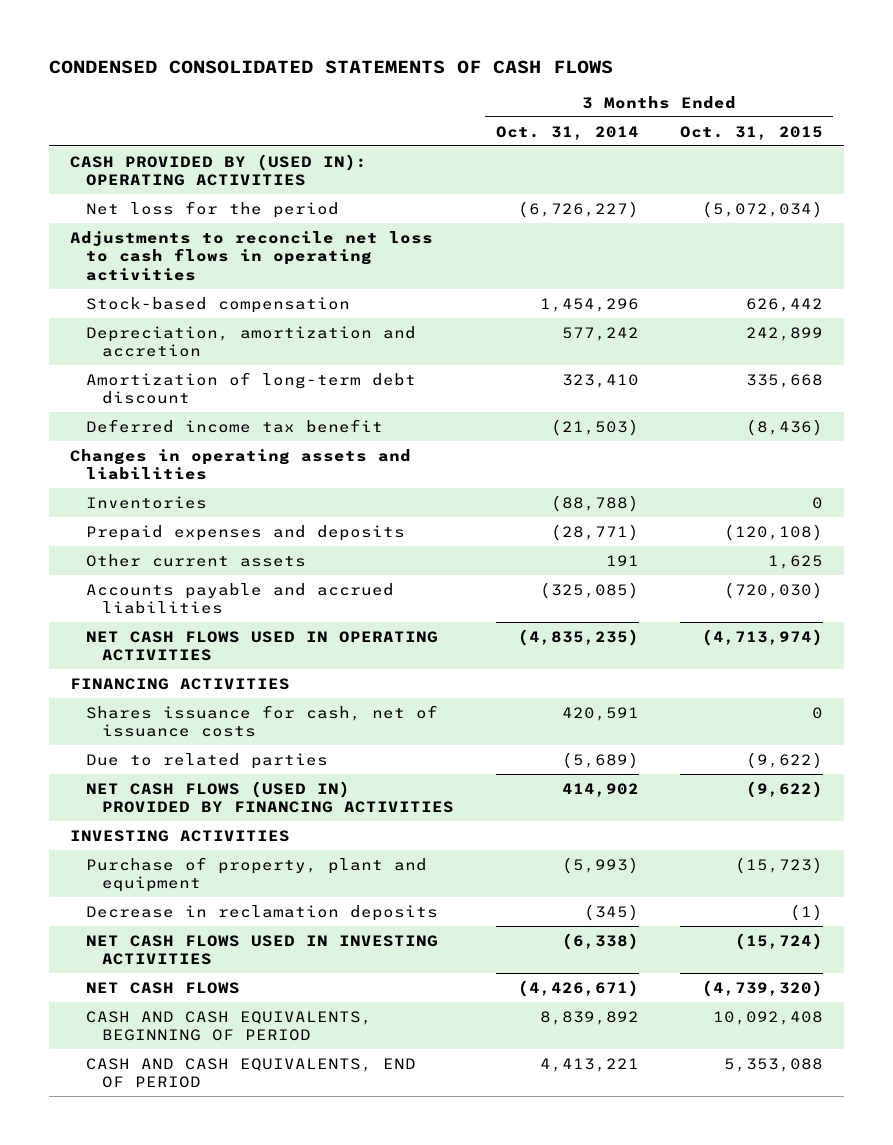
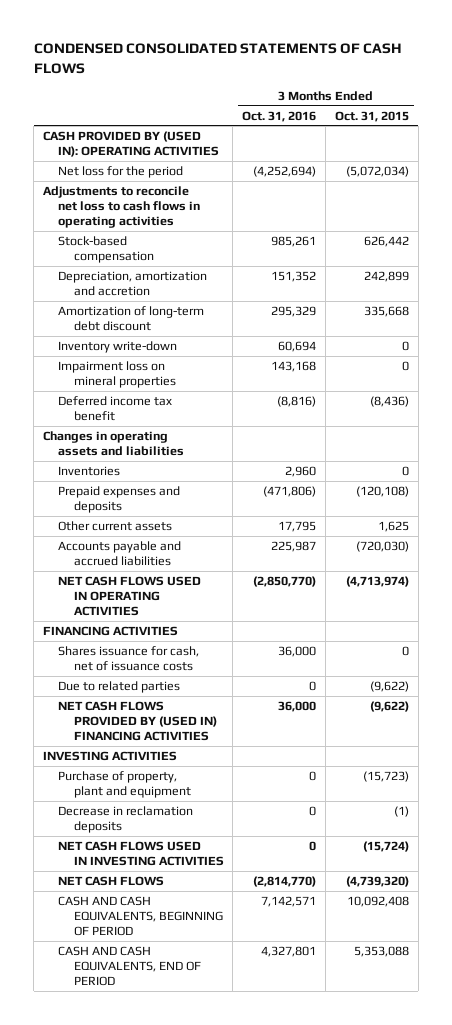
[495,125,639,140] Oct. 31, 2014 -> none
none -> [242,110,317,122] Oct. 31, 2016
none -> [58,341,178,354] Inventory write-down
none -> [58,361,176,389] Impairment loss on mineral properties
[86,780,455,814] NET CASH FLOWS (USED IN) PROVIDED BY FINANCING ACTIVITIES -> [58,701,217,742] NET CASH FLOWS PROVIDED BY (USED IN) FINANCING ACTIVITIES

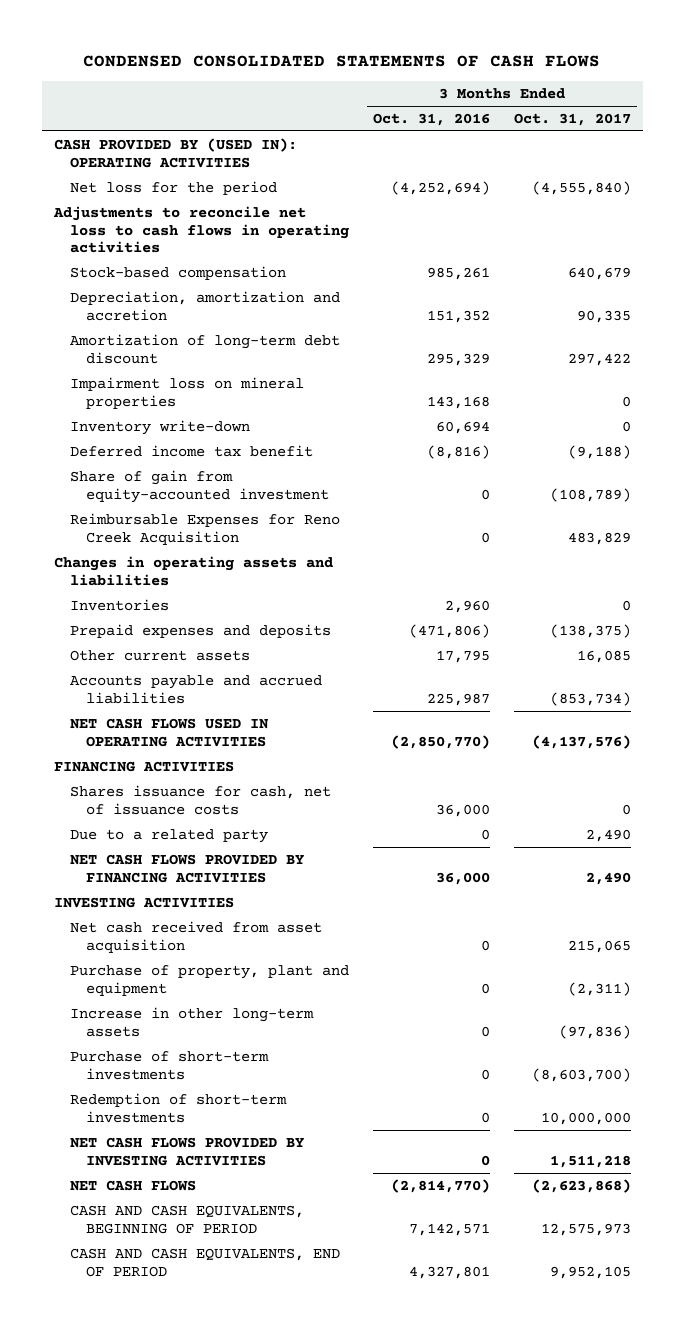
[334,110,409,122] Oct. 31, 2015 -> none
none -> [513,112,631,126] Oct. 31, 2017
[58,341,178,354] Inventory write-down -> [70,419,251,435] Inventory write-down
none -> [70,469,330,503] Share of gain from equity-accounted investment
none -> [70,512,341,545] Reimbursable Expenses for Reno Creek Acquisition
[58,681,181,694] Due to related parties -> [70,828,269,843] Due to a related party
[58,701,217,742] NET CASH FLOWS PROVIDED BY (USED IN) FINANCING ACTIVITIES -> [70,853,305,883] NET CASH FLOWS PROVIDED BY FINANCING ACTIVITIES
none -> [70,920,323,953] Net cash received from asset acquisition
[58,806,194,834] Decrease in reclamation deposits -> none
none -> [70,1006,315,1037] Increase in other long-term assets
none -> [70,1050,270,1080] Purchase of short-term investments
none -> [70,1092,288,1123] Redemption of short-term investments
[58,841,224,867] NET CASH FLOWS USED IN INVESTING ACTIVITIES -> [70,1136,305,1166] NET CASH FLOWS PROVIDED BY INVESTING ACTIVITIES

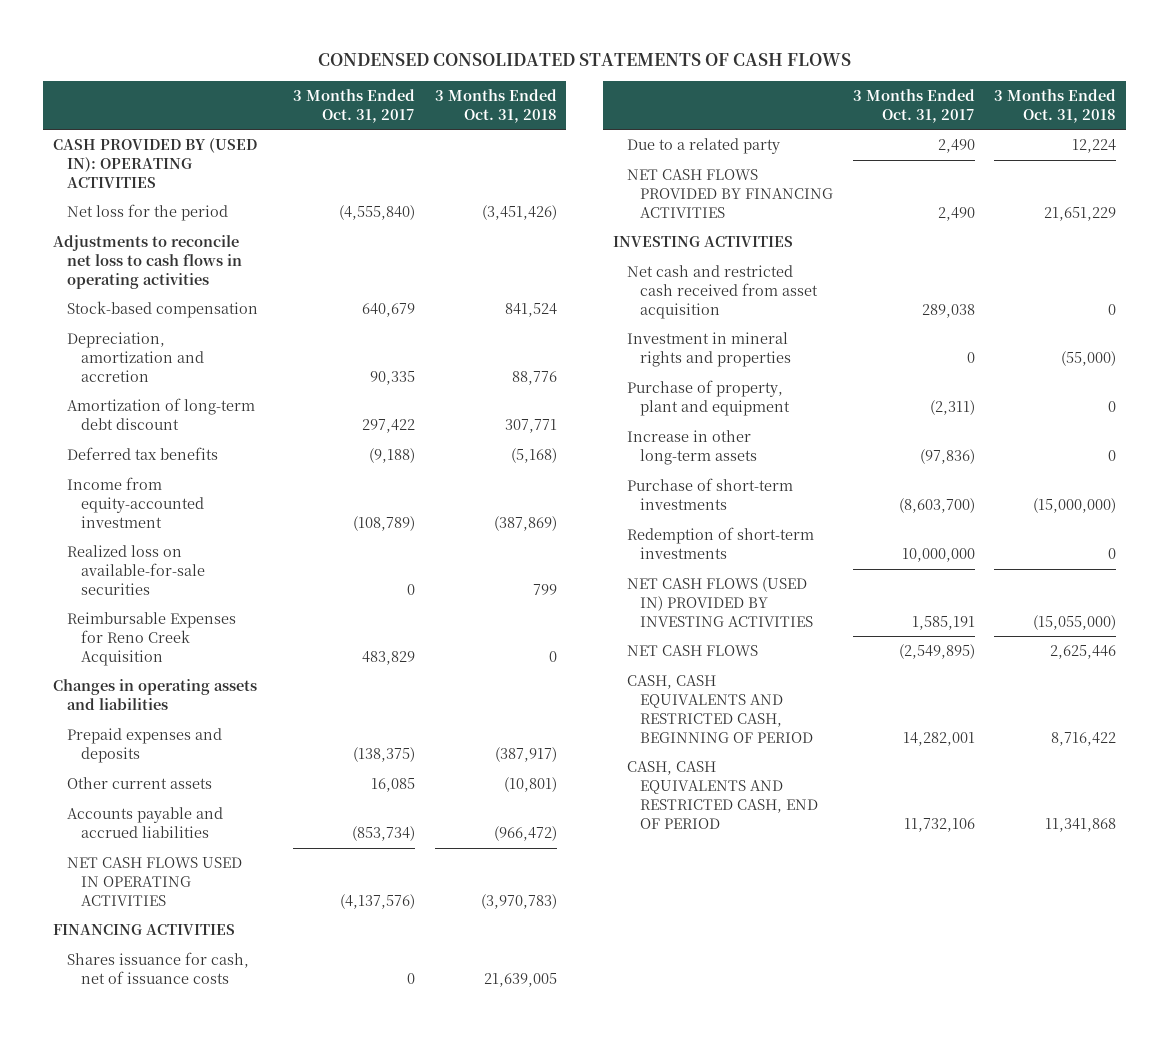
[372,112,490,126] Oct. 31, 2016 -> none
none -> [434,89,557,123] 3 Months Ended Oct. 31, 2018
[70,376,305,409] Impairment loss on mineral properties -> none
[70,419,251,435] Inventory write-down -> none
[70,444,314,457] Deferred income tax benefit -> [66,447,218,461] Deferred tax benefits
[70,469,330,503] Share of gain from equity-accounted investment -> [66,477,204,528] Income from equity-accounted investment
none -> [66,545,205,595] Realized loss on available-for-sale securities
[70,598,170,611] Inventories -> none
[70,920,323,953] Net cash received from asset acquisition -> [626,265,819,319] Net cash and restricted cash received from asset acquisition
[567,939,631,953] 215,065 -> [921,303,975,318] 289,038
none -> [626,332,792,368] Investment in mineral rights and properties
[70,1136,305,1166] NET CASH FLOWS PROVIDED BY INVESTING ACTIVITIES -> [626,577,814,627] NET CASH FLOWS (USED IN) PROVIDED BY INVESTING ACTIVITIES
[549,1154,631,1168] 1,511,218 -> [911,615,975,630] 1,585,191
[531,1178,631,1193] (2,623,868) -> [898,644,975,660] (2,549,895)
[70,1204,305,1234] CASH AND CASH EQUIVALENTS, BEGINNING OF PERIOD -> [626,675,814,743] CASH, CASH EQUIVALENTS AND RESTRICTED CASH, BEGINNING OF PERIOD
[540,1222,631,1236] 12,575,973 -> [902,731,975,746] 14,282,001
[70,1247,341,1277] CASH AND CASH EQUIVALENTS, END OF PERIOD -> [626,761,819,829] CASH, CASH EQUIVALENTS AND RESTRICTED CASH, END OF PERIOD
[549,1265,631,1279] 9,952,105 -> [903,817,975,832] 11,732,106

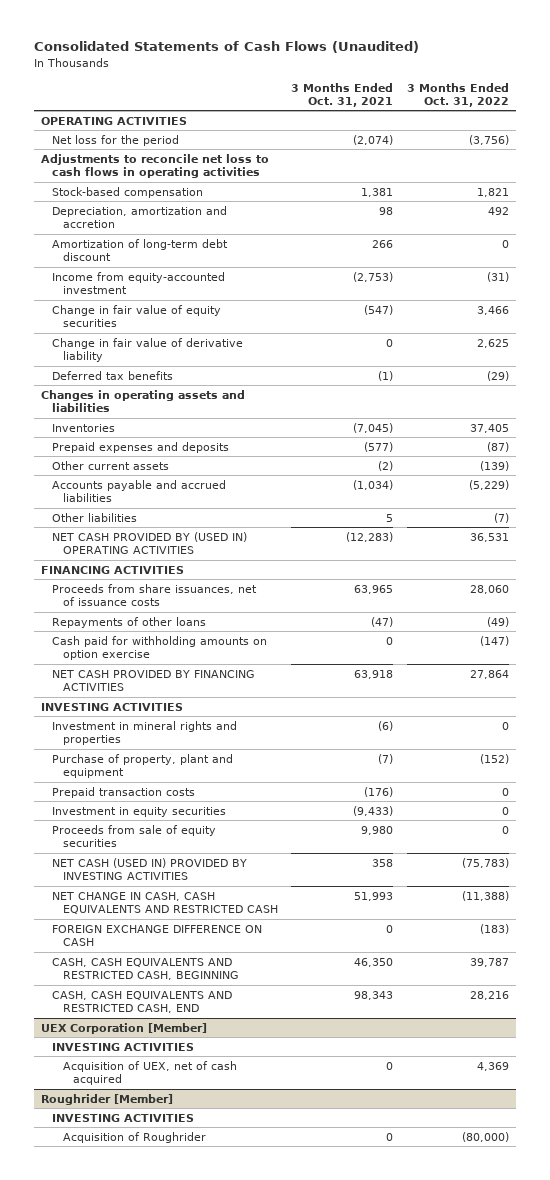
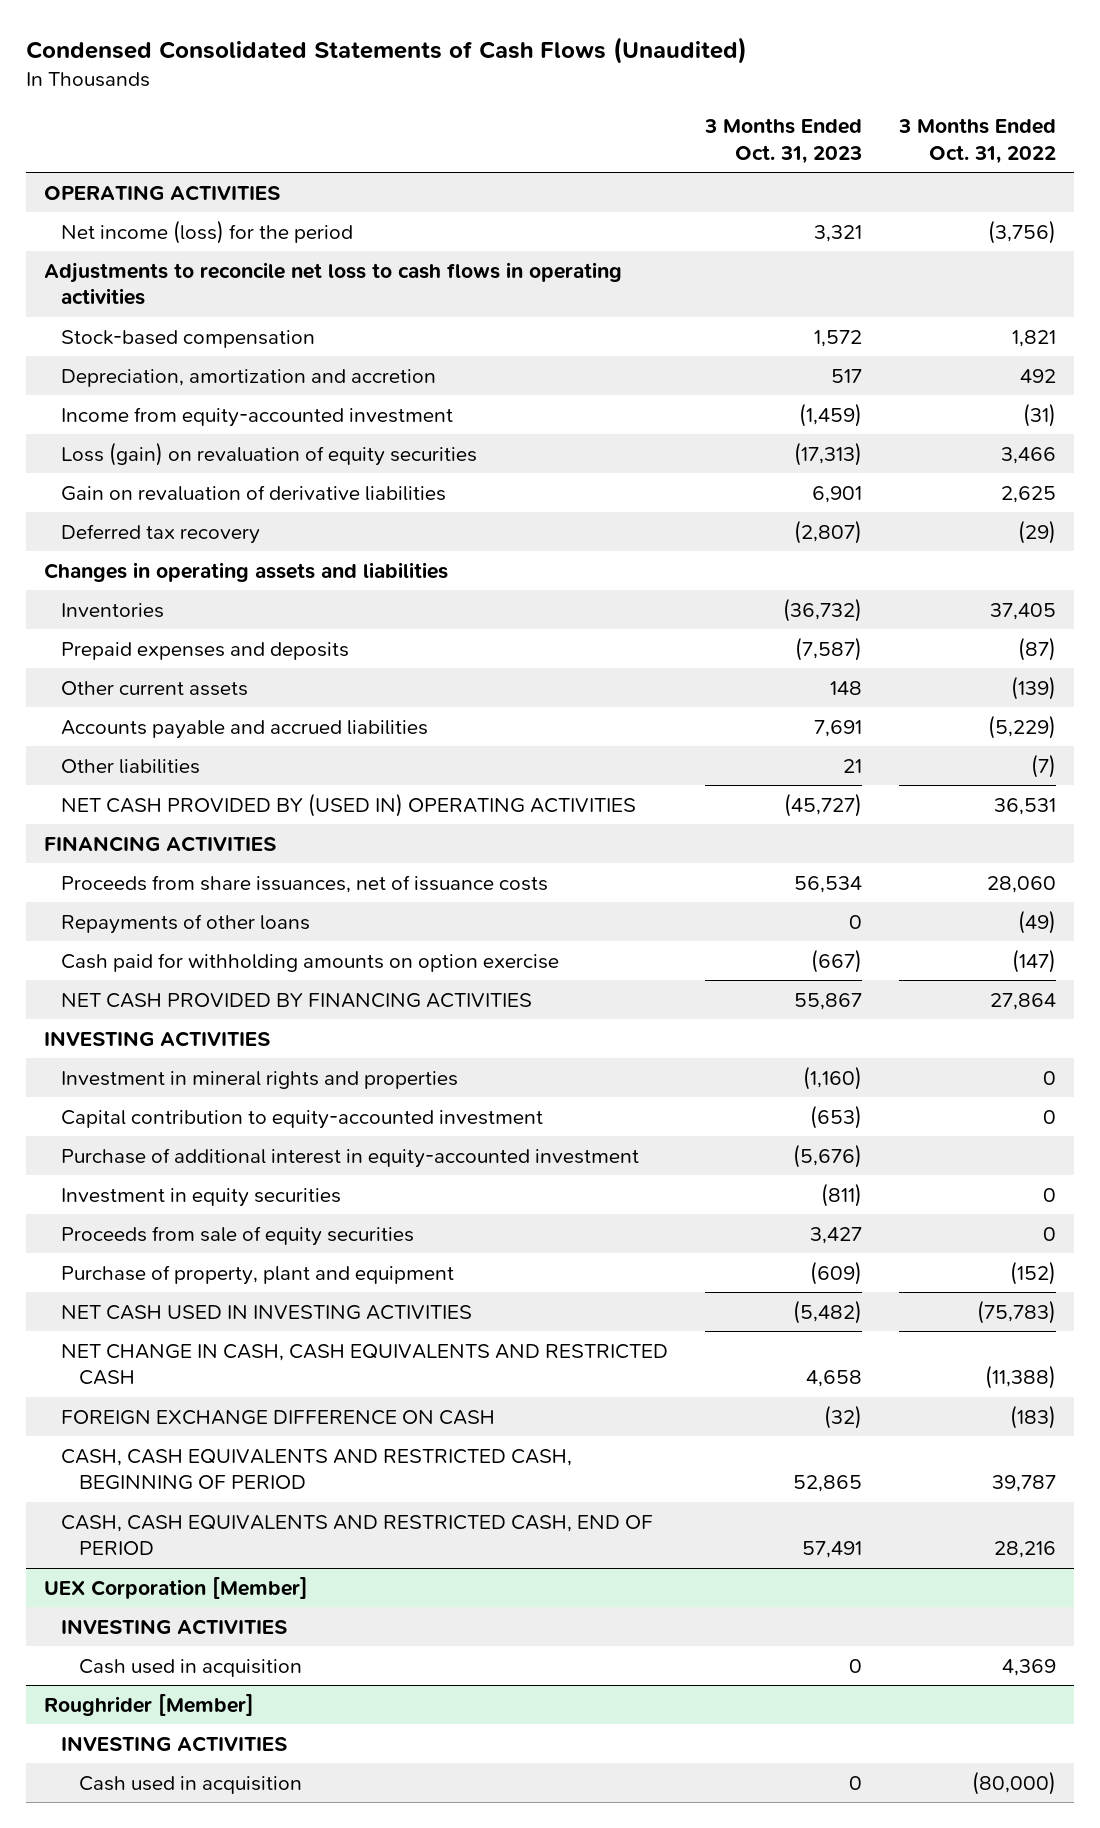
[33,41,419,54] Consolidated Statements of Cash Flows (Unaudited) -> [25,36,747,64] Condensed Consolidated Statements of Cash Flows (Unaudited)
[291,82,394,107] 3 Months Ended Oct. 31, 2021 -> none
none -> [704,118,863,164] 3 Months Ended Oct. 31, 2023
[51,134,179,146] Net loss for the period -> [61,219,354,244] Net income (loss) for the period
[51,238,228,261] Amortization of long-term debt discount -> none
[51,304,221,327] Change in fair value of equity securities -> [61,441,478,466] Loss (gain) on revaluation of equity securities
[51,337,243,362] Change in fair value of derivative liability -> [61,484,447,501] Gain on revaluation of derivative liabilities
[51,370,173,380] Deferred tax benefits -> [61,523,261,544] Deferred tax recovery
[51,786,195,798] Prepaid transaction costs -> none
none -> [61,1109,544,1129] Capital contribution to equity-accounted investment
none -> [61,1147,640,1168] Purchase of additional interest in equity-accounted investment
[51,753,233,778] Purchase of property, plant and equipment -> [61,1264,455,1285] Purchase of property, plant and equipment
[51,857,247,880] NET CASH (USED IN) PROVIDED BY INVESTING ACTIVITIES -> [61,1304,473,1320] NET CASH USED IN INVESTING ACTIVITIES
[51,957,239,980] CASH, CASH EQUIVALENTS AND RESTRICTED CASH, BEGINNING -> [61,1448,573,1491] CASH, CASH EQUIVALENTS AND RESTRICTED CASH, BEGINNING OF PERIOD
[51,990,232,1013] CASH, CASH EQUIVALENTS AND RESTRICTED CASH, END -> [61,1514,654,1556] CASH, CASH EQUIVALENTS AND RESTRICTED CASH, END OF PERIOD
[62,1060,237,1085] Acquisition of UEX, net of cash acquired -> [78,1658,302,1677] Cash used in acquisition
[62,1131,206,1143] Acquisition of Roughrider -> [78,1775,302,1794] Cash used in acquisition

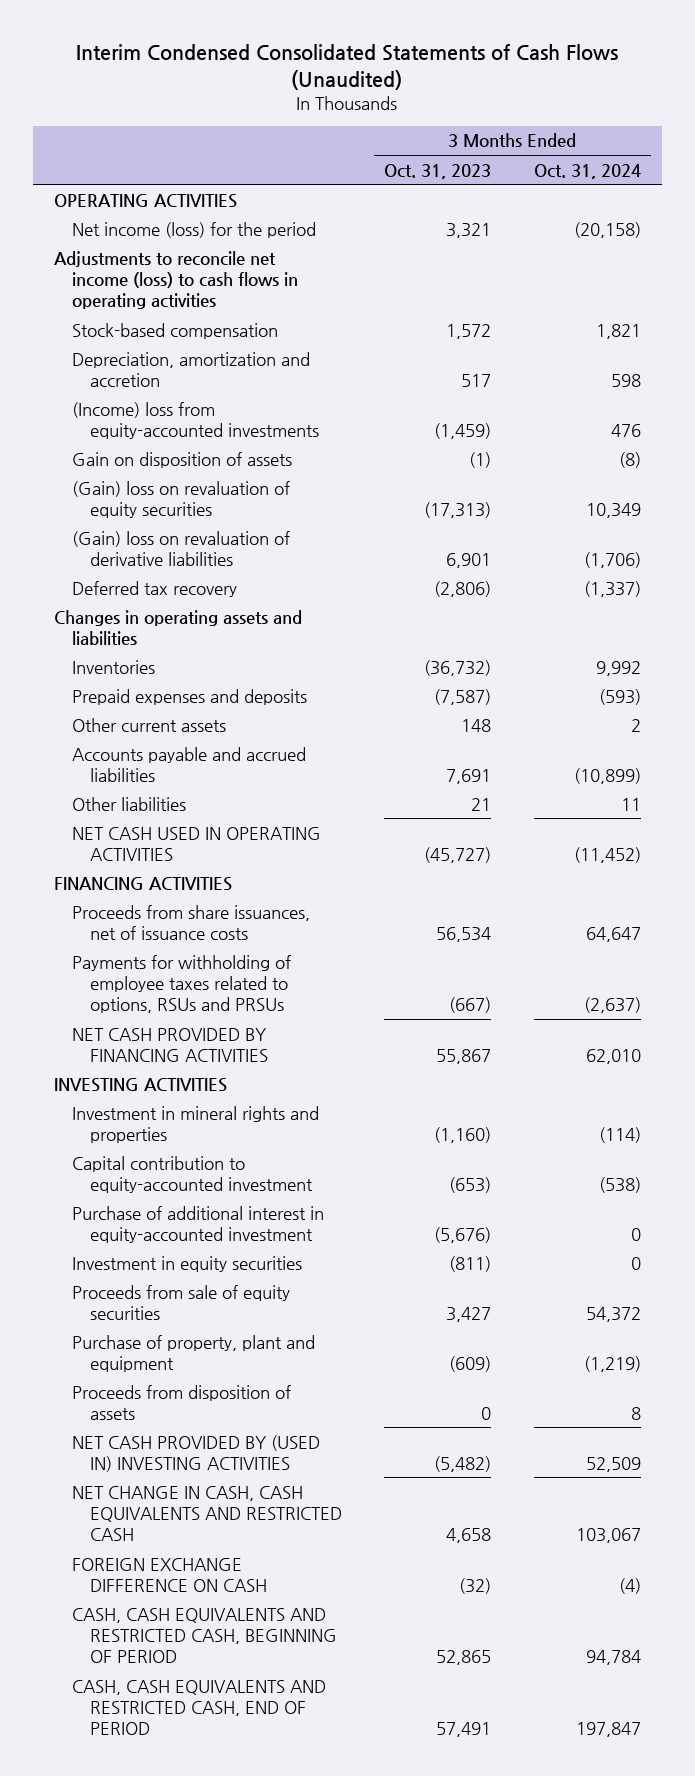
[25,36,747,64] Condensed Consolidated Statements of Cash Flows (Unaudited) -> [76,44,619,90] Interim Condensed Consolidated Statements of Cash Flows (Unaudited)
[897,118,1056,164] 3 Months Ended Oct. 31, 2022 -> none
none -> [533,163,641,179] Oct. 31, 2024
[44,261,623,306] Adjustments to reconcile net loss to cash flows in operating activities -> [53,250,299,310] Adjustments to reconcile net income (loss) to cash flows in operating activities
[61,406,454,427] Income from equity-accounted investment -> [72,401,320,439] (Income) loss from equity-accounted investments
none -> [72,451,293,468] Gain on disposition of assets
[61,441,478,466] Loss (gain) on revaluation of equity securities -> [72,480,291,518] (Gain) loss on revaluation of equity securities
[61,484,447,501] Gain on revaluation of derivative liabilities -> [72,530,291,566] (Gain) loss on revaluation of derivative liabilities
[794,519,863,544] (2,807) -> [434,580,492,597] (2,806)
[61,792,637,817] NET CASH PROVIDED BY (USED IN) OPERATING ACTIVITIES -> [72,826,322,861] NET CASH USED IN OPERATING ACTIVITIES
[61,913,311,934] Repayments of other loans -> none
[61,952,560,972] Cash paid for withholding amounts on option exercise -> [72,954,292,1014] Payments for withholding of employee taxes related to options, RSUs and PRSUs
none -> [72,1384,292,1420] Proceeds from disposition of assets
[61,1304,473,1320] NET CASH USED IN INVESTING ACTIVITIES -> [72,1434,321,1472] NET CASH PROVIDED BY (USED IN) INVESTING ACTIVITIES
[44,1576,309,1599] UEX Corporation [Member] -> none
[61,1618,288,1635] INVESTING ACTIVITIES -> none
[78,1658,302,1677] Cash used in acquisition -> none
[44,1693,255,1716] Roughrider [Member] -> none
[61,1735,288,1752] INVESTING ACTIVITIES -> none
[78,1775,302,1794] Cash used in acquisition -> none

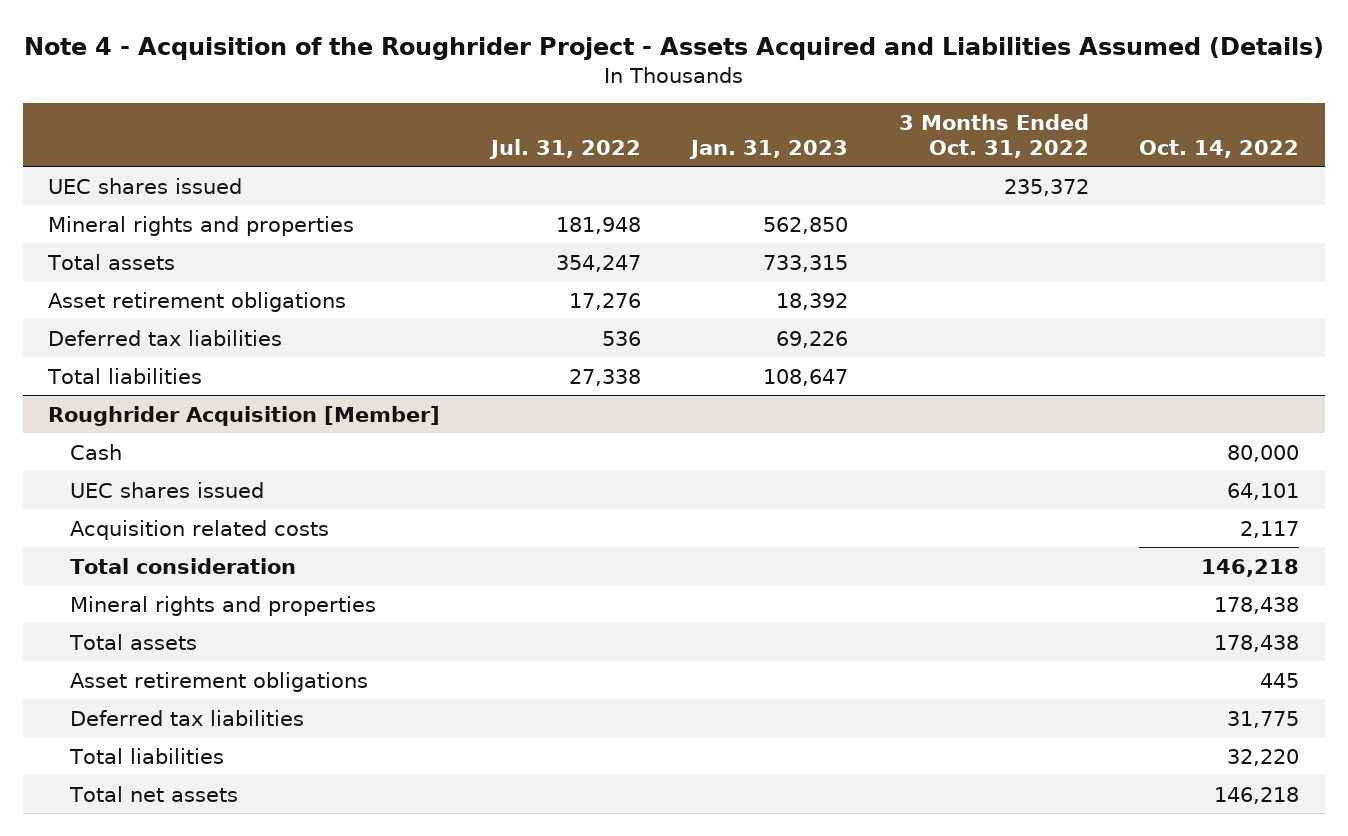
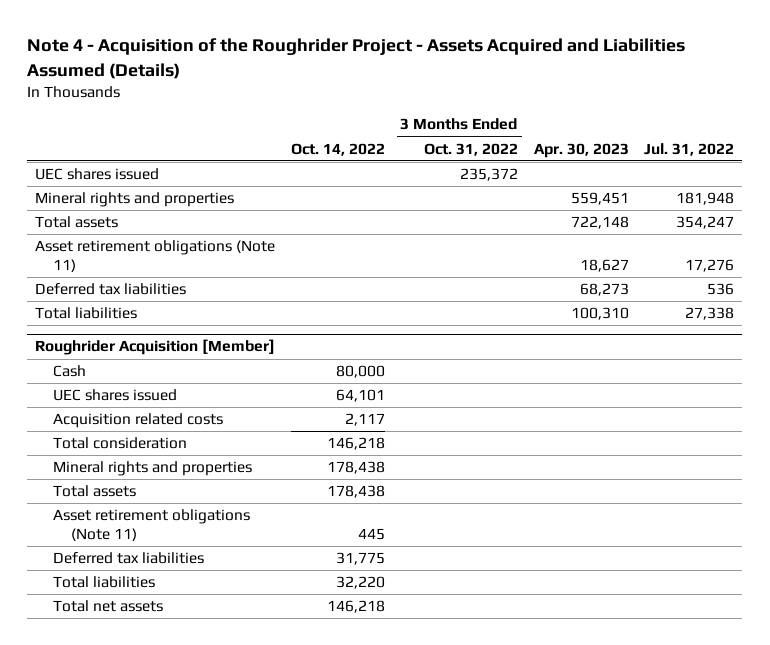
[689,139,849,159] Jan. 31, 2023 -> none
none -> [533,142,629,158] Apr. 30, 2023
[48,291,347,312] Asset retirement obligations -> [35,240,276,272] Asset retirement obligations (Note 11)
[69,671,368,692] Asset retirement obligations -> [53,509,251,541] Asset retirement obligations (Note 11)

